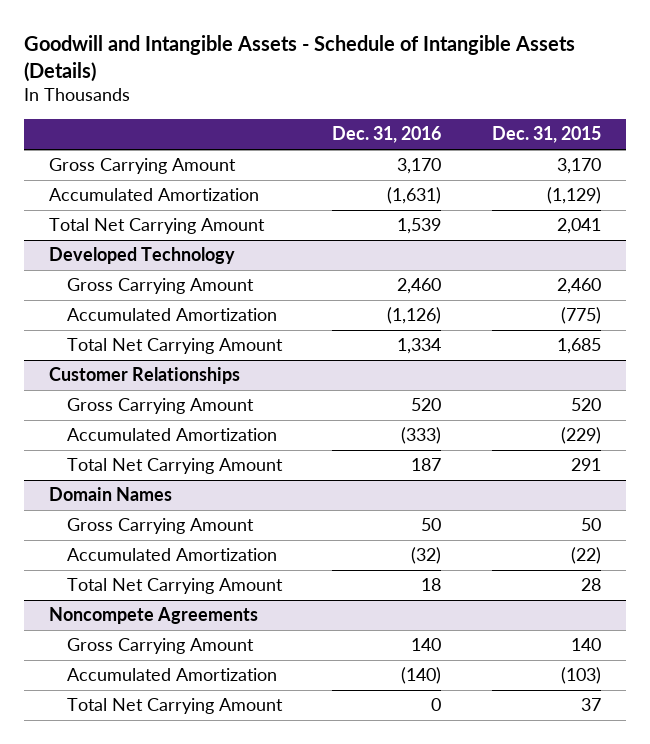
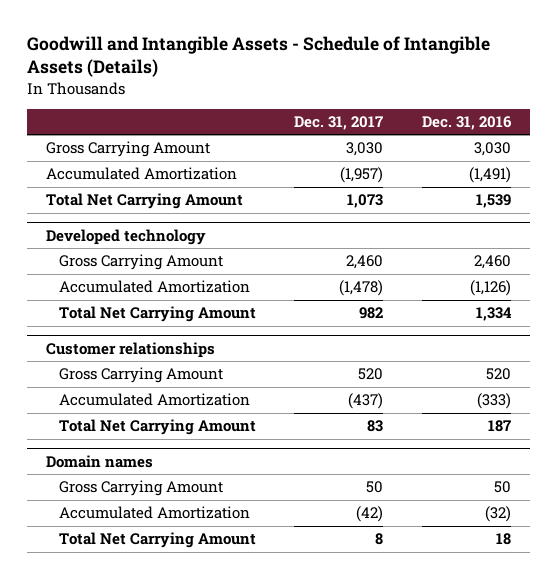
[491,126,601,144] Dec. 31, 2015 -> none
none -> [294,115,384,130] Dec. 31, 2017
[397,158,442,175] 3,170 -> [473,142,511,157] 3,030
[387,187,442,205] (1,631) -> [468,167,511,184] (1,491)
[49,247,236,265] Developed Technology -> [45,228,206,245] Developed technology
[49,367,241,385] Customer Relationships -> [45,341,215,358] Customer relationships
[49,487,173,502] Domain Names -> [45,454,153,468] Domain names
[49,607,259,625] Noncompete Agreements -> none
[66,638,254,655] Gross Carrying Amount -> none
[66,668,277,682] Accumulated Amortization -> none
[66,698,283,715] Total Net Carrying Amount -> none

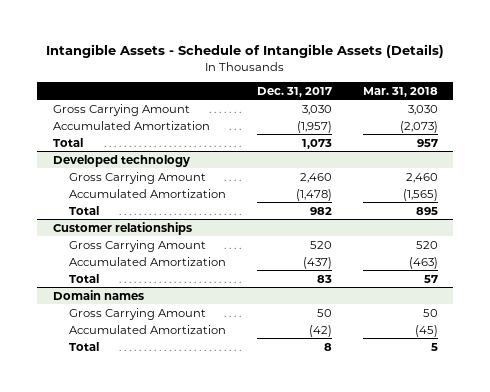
[26,35,490,78] Goodwill and Intangible Assets - Schedule of Intangible Assets (Details) -> [46,44,445,59] Intangible Assets - Schedule of Intangible Assets (Details)
[421,115,512,130] Dec. 31, 2016 -> none
none -> [362,86,438,97] Mar. 31, 2018
[45,193,243,210] Total Net Carrying Amount -> [52,137,83,147] Total
[58,306,256,323] Total Net Carrying Amount -> [68,205,99,215] Total
[58,419,256,436] Total Net Carrying Amount -> [68,273,99,283] Total
[58,532,256,549] Total Net Carrying Amount -> [68,341,99,351] Total

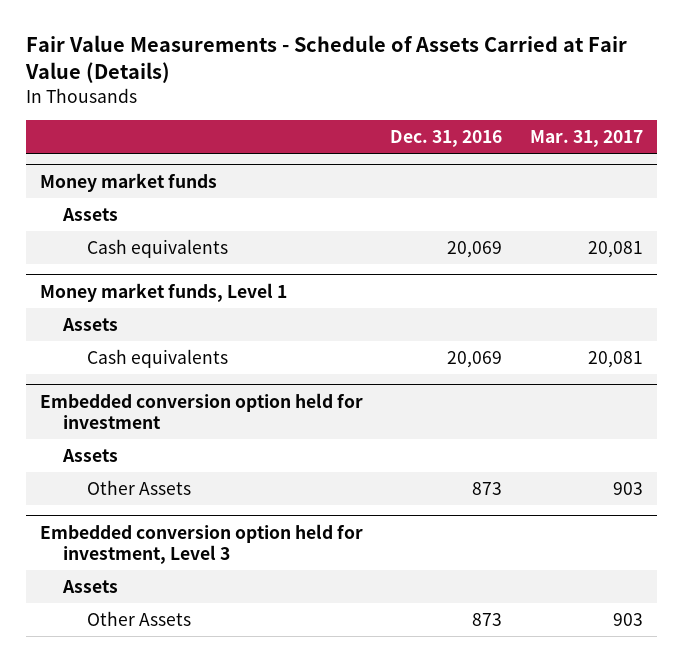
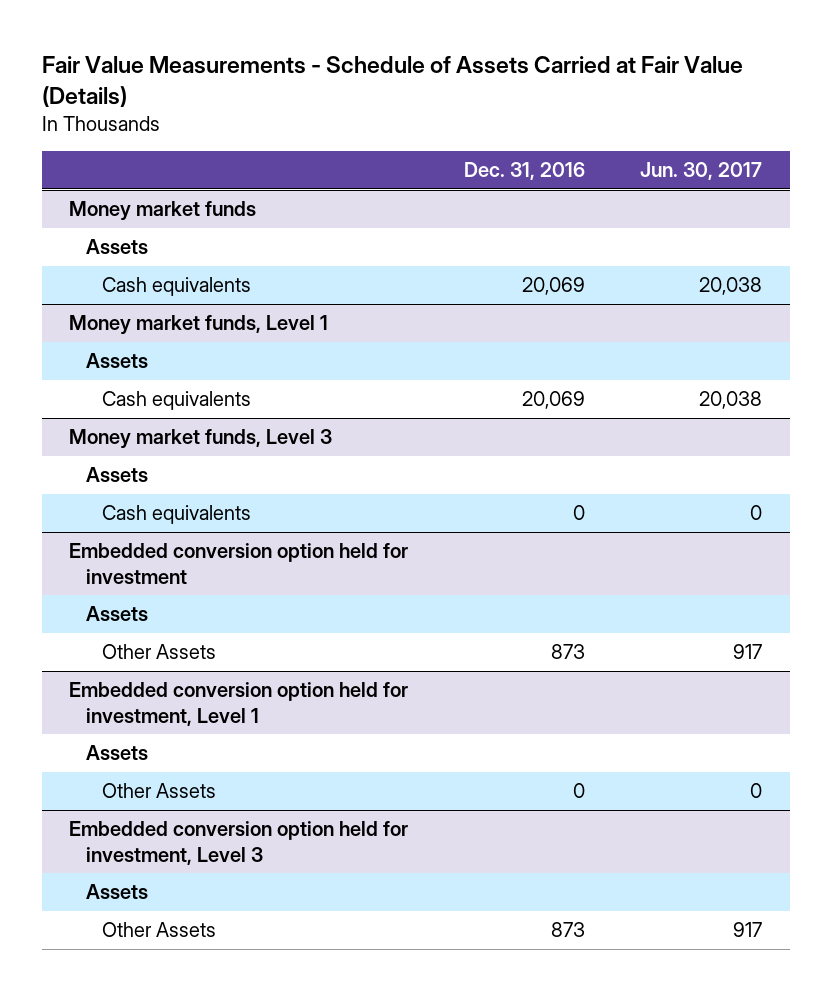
[530,129,644,147] Mar. 31, 2017 -> none
none -> [639,162,762,181] Jun. 30, 2017
none -> [69,429,333,450] Money market funds, Level 3
none -> [85,467,148,483] Assets
none -> [102,505,252,525] Cash equivalents
none -> [69,682,409,726] Embedded conversion option held for investment, Level 1
none -> [85,745,148,761] Assets
none -> [102,783,217,799] Other Assets

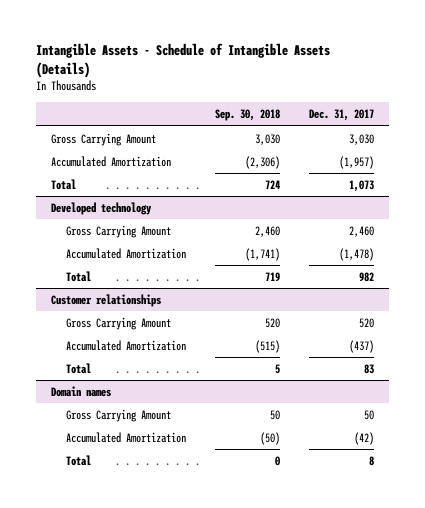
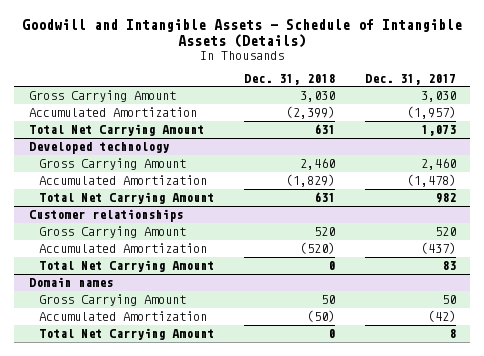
[36,43,331,78] Intangible Assets - Schedule of Intangible Assets (Details) -> [22,18,463,48] Goodwill and Intangible Assets - Schedule of Intangible Assets (Details)
[215,109,281,122] Sep. 30, 2018 -> none
none -> [244,73,336,85] Dec. 31, 2018
[51,178,77,190] Total -> [28,124,204,137] Total Net Carrying Amount
[65,270,91,282] Total -> [39,192,215,205] Total Net Carrying Amount
[65,362,91,374] Total -> [39,260,215,273] Total Net Carrying Amount
[65,454,91,466] Total -> [39,328,215,341] Total Net Carrying Amount

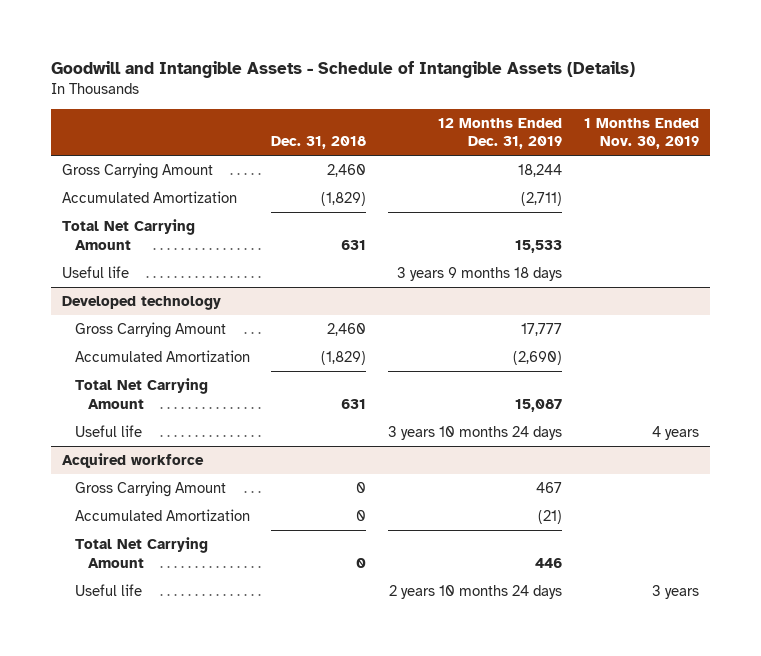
[364,73,456,85] Dec. 31, 2017 -> none
none -> [438,117,563,150] 12 Months Ended Dec. 31, 2019
none -> [583,117,699,150] 1 Months Ended Nov. 30, 2019
[300,91,336,103] 3,030 -> [327,163,367,177] 2,460
[286,106,336,120] (2,399) -> [321,191,367,206] (1,829)
none -> [61,265,129,278] Useful life
[28,209,183,223] Customer relationships -> none
[39,260,215,273] Total Net Carrying Amount -> none
[28,277,113,288] Domain names -> none
[39,294,187,307] Gross Carrying Amount -> none
[39,311,208,322] Accumulated Amortization -> none
none -> [74,424,142,437] Useful life
none -> [61,452,204,468] Acquired workforce
[314,227,336,237] 520 -> [356,481,367,493] 0
[300,242,336,255] (520) -> [356,509,367,521] 0
none -> [74,583,142,596] Useful life

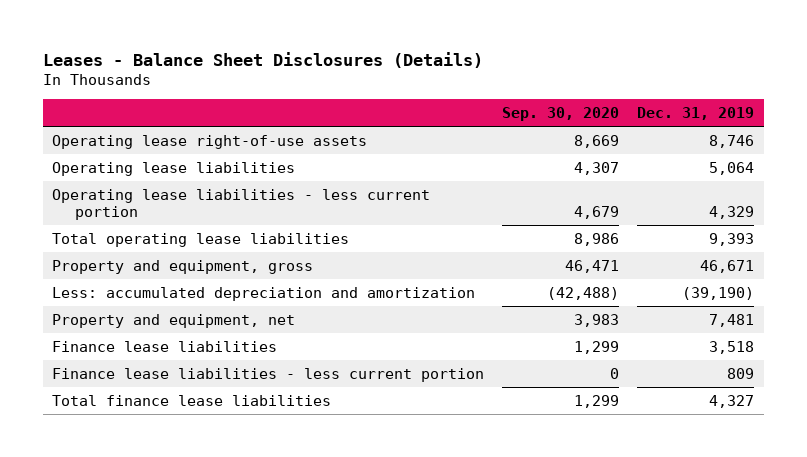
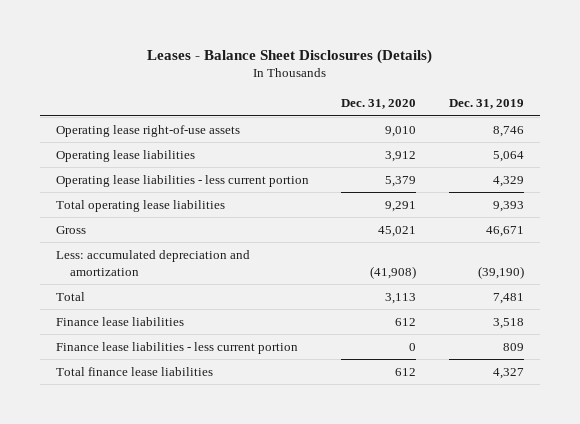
[502,106,620,121] Sep. 30, 2020 -> none
none -> [341,99,417,110] Dec. 31, 2020
[52,259,314,274] Property and equipment, gross -> [55,225,86,234] Gross
[52,313,296,328] Property and equipment, net -> [55,291,85,301] Total

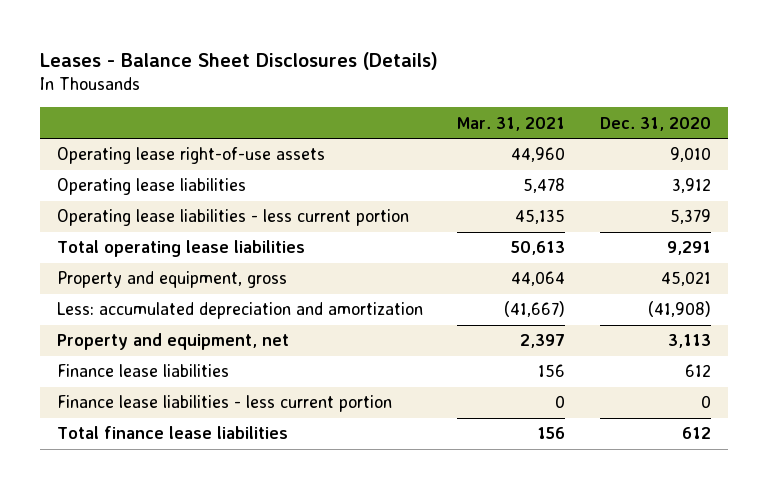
[448,99,524,110] Dec. 31, 2019 -> none
none -> [457,116,566,131] Mar. 31, 2021
[55,225,86,234] Gross -> [56,271,287,289] Property and equipment, gross
[55,291,85,301] Total -> [56,333,289,351] Property and equipment, net

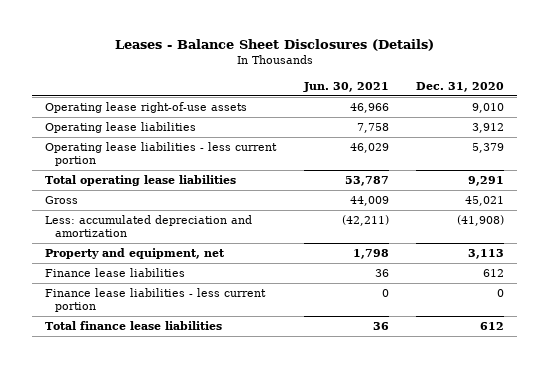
[457,116,566,131] Mar. 31, 2021 -> none
none -> [302,81,389,92] Jun. 30, 2021
[56,271,287,289] Property and equipment, gross -> [45,196,79,205] Gross

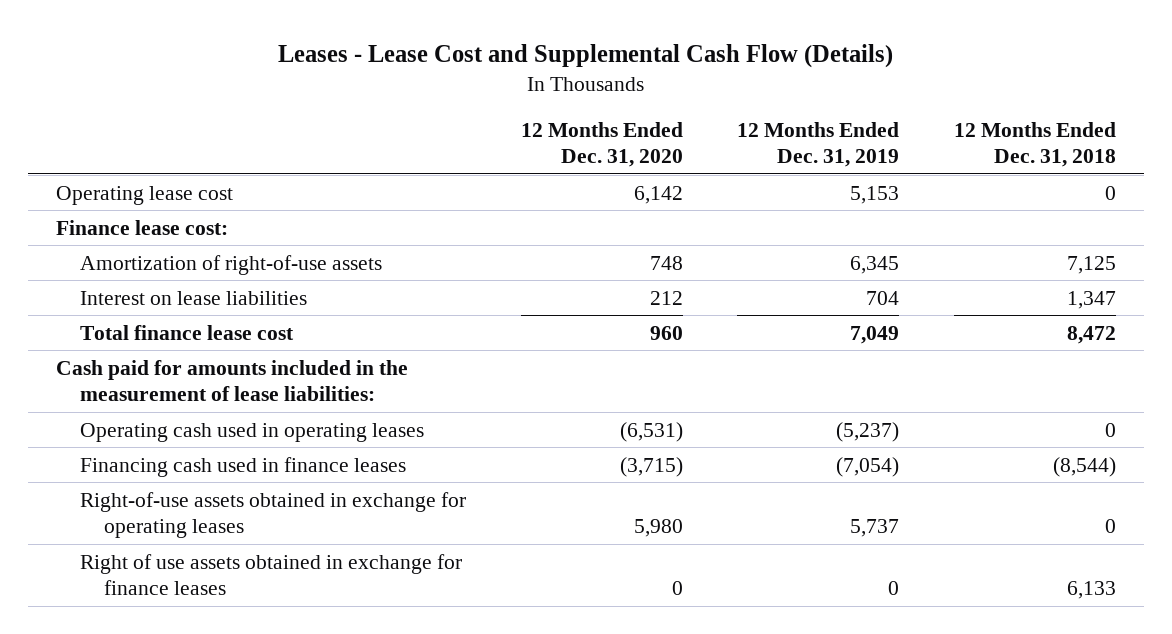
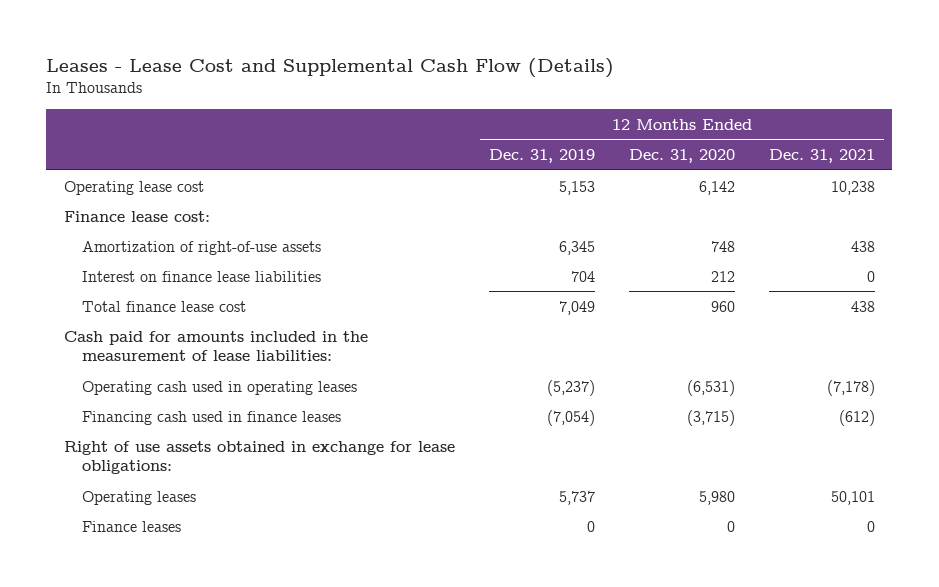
[954,121,1117,167] 12 Months Ended Dec. 31, 2018 -> none
none -> [769,149,876,164] Dec. 31, 2021
[79,290,307,305] Interest on lease liabilities -> [81,270,321,282] Interest on finance lease liabilities
none -> [63,440,455,475] Right of use assets obtained in exchange for lease obligations:
[79,491,466,538] Right-of-use assets obtained in exchange for operating leases -> [81,490,196,505] Operating leases
[79,553,462,595] Right of use assets obtained in exchange for finance leases -> [81,520,181,532] Finance leases

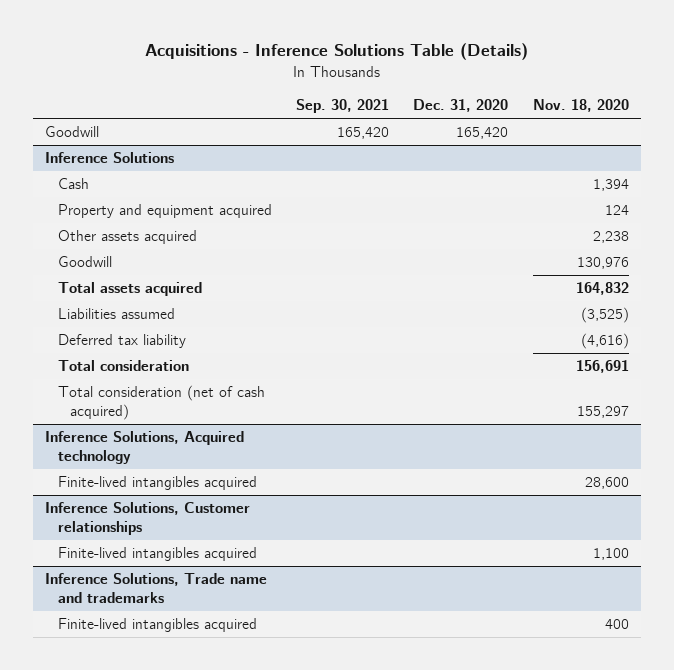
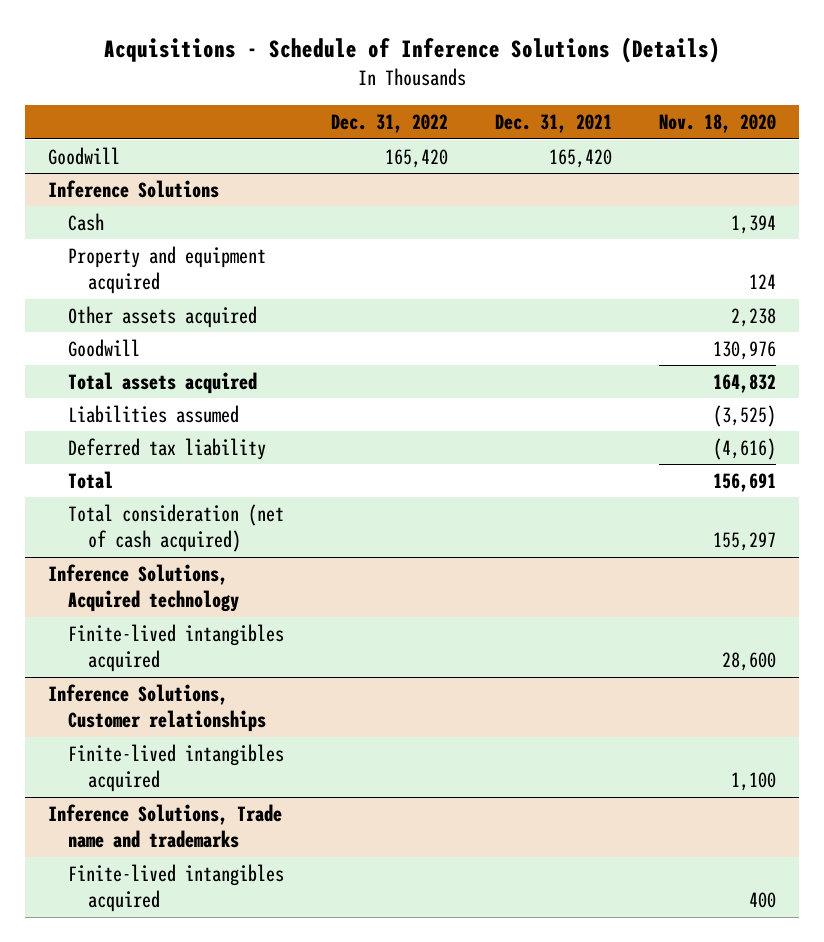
[144,43,528,61] Acquisitions - Inference Solutions Table (Details) -> [103,36,720,63] Acquisitions - Schedule of Inference Solutions (Details)
[295,99,389,114] Sep. 30, 2021 -> none
[413,99,509,113] Dec. 31, 2020 -> none
none -> [331,114,449,134] Dec. 31, 2022
none -> [494,114,612,134] Dec. 31, 2021
[57,360,189,372] Total consideration -> [68,470,114,489] Total

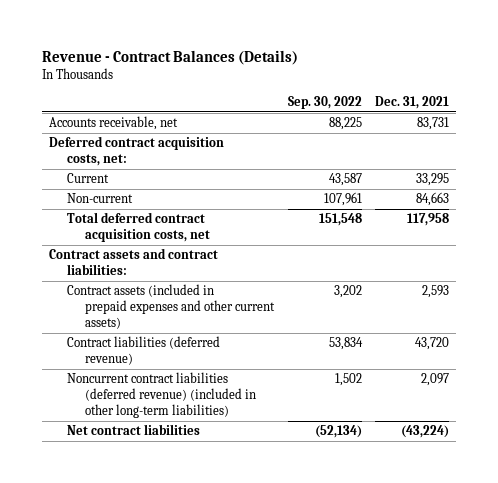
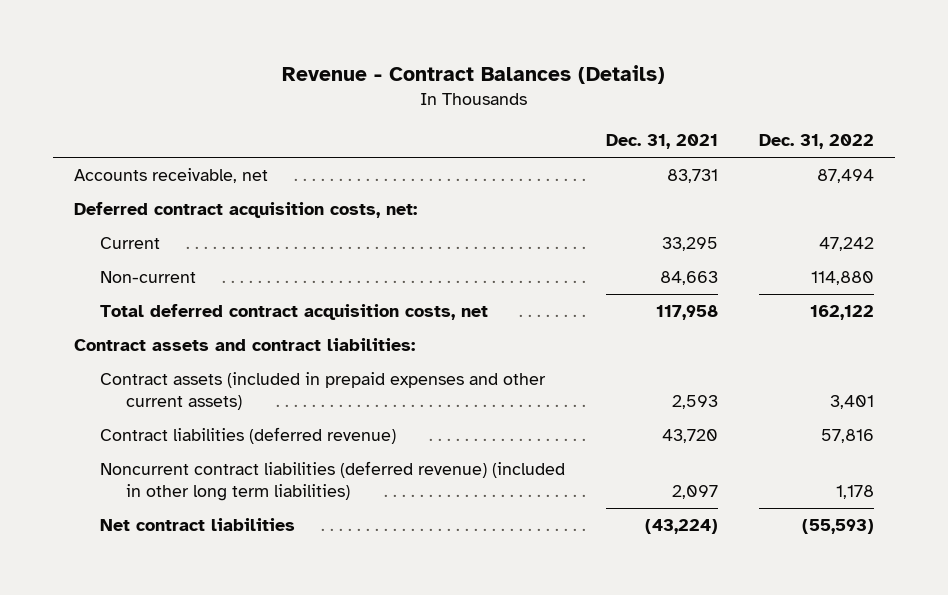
[287,95,362,109] Sep. 30, 2022 -> none
none -> [759,134,875,150] Dec. 31, 2022
[67,372,257,418] Noncurrent contract liabilities (deferred revenue) (included in other long-term liabilities) -> [100,461,566,502] Noncurrent contract liabilities (deferred revenue) (included in other long term liabilities)

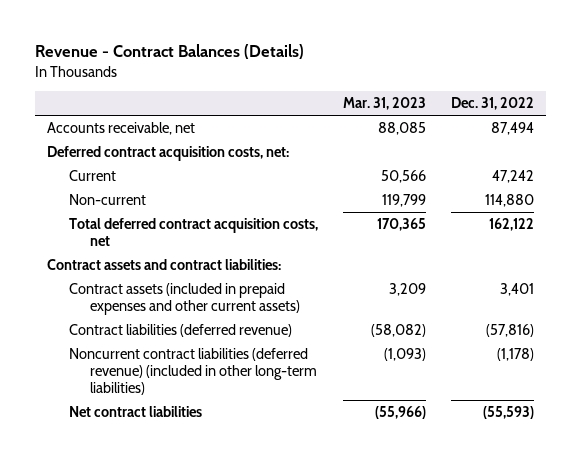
[606,134,719,150] Dec. 31, 2021 -> none
none -> [342,97,426,111] Mar. 31, 2023
[821,429,875,444] 57,816 -> [485,324,534,338] (57,816)
[100,461,566,502] Noncurrent contract liabilities (deferred revenue) (included in other long term liabilities) -> [68,348,317,395] Noncurrent contract liabilities (deferred revenue) (included in other long-term liabilities)
[836,485,875,500] 1,178 -> [496,348,534,362] (1,178)

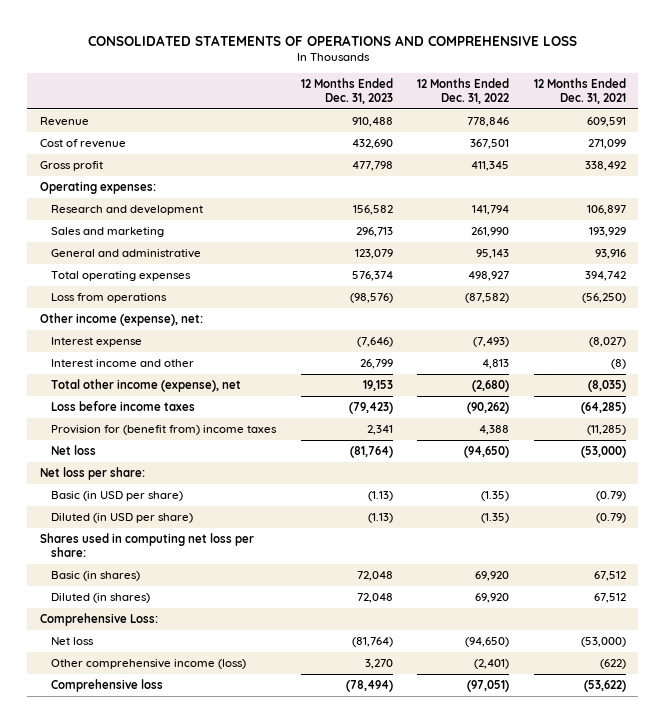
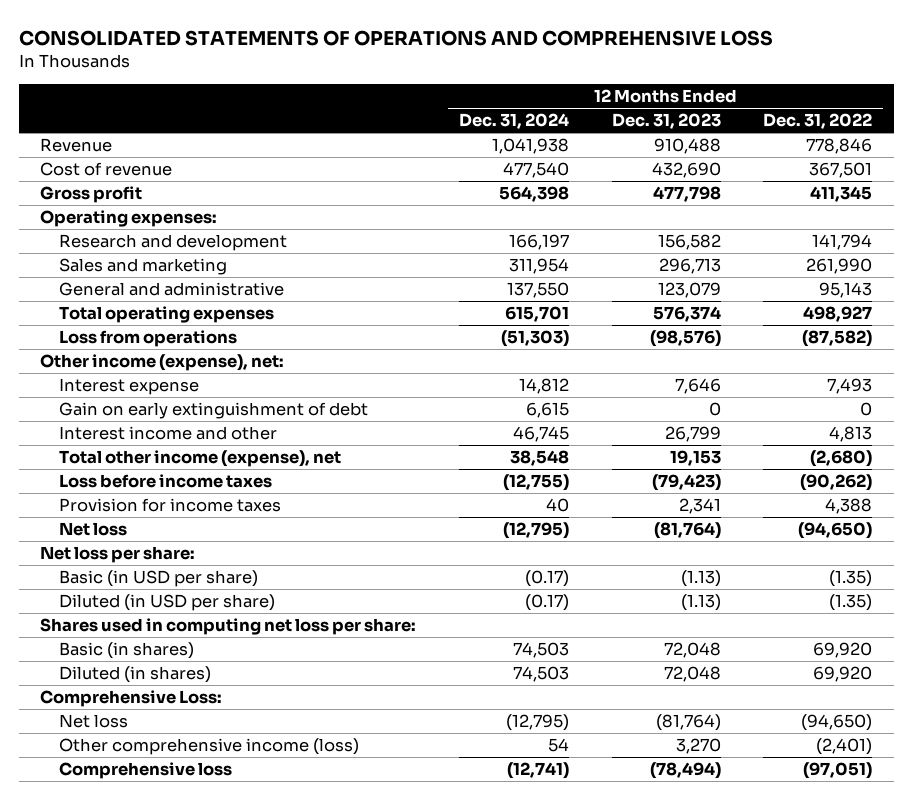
[533,78,626,104] 12 Months Ended Dec. 31, 2021 -> none
none -> [459,113,570,130] Dec. 31, 2024
[356,337,393,348] (7,646) -> [674,378,721,395] 7,646
[473,337,510,348] (7,493) -> [827,378,873,395] 7,493
none -> [58,402,368,420] Gain on early extinguishment of debt
[51,425,278,436] Provision for (benefit from) income taxes -> [58,498,281,513] Provision for income taxes

